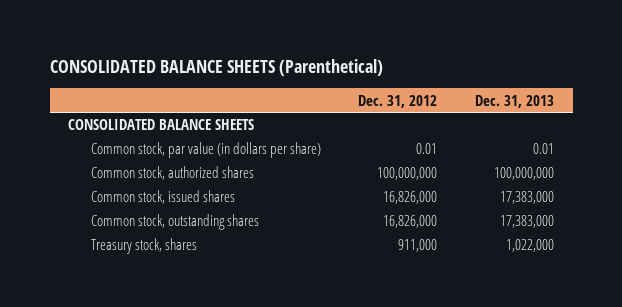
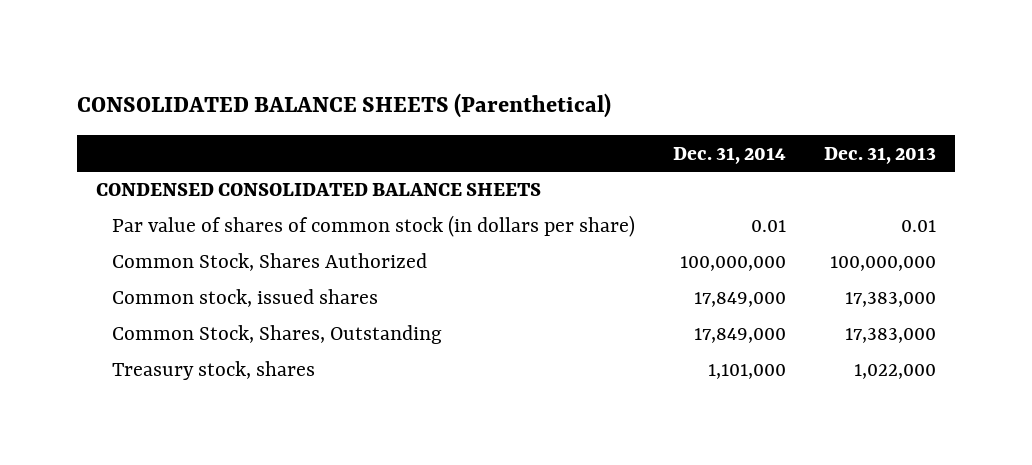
[358,94,438,108] Dec. 31, 2012 -> none
none -> [673,146,787,164] Dec. 31, 2014
[68,119,255,131] CONSOLIDATED BALANCE SHEETS -> [96,183,542,197] CONDENSED CONSOLIDATED BALANCE SHEETS
[90,142,321,159] Common stock, par value (in dollars per share) -> [112,215,636,238] Par value of shares of common stock (in dollars per share)
[90,166,254,181] Common stock, authorized shares -> [112,253,428,272] Common Stock, Shares Authorized
[90,214,259,231] Common stock, outstanding shares -> [112,325,443,345] Common Stock, Shares, Outstanding

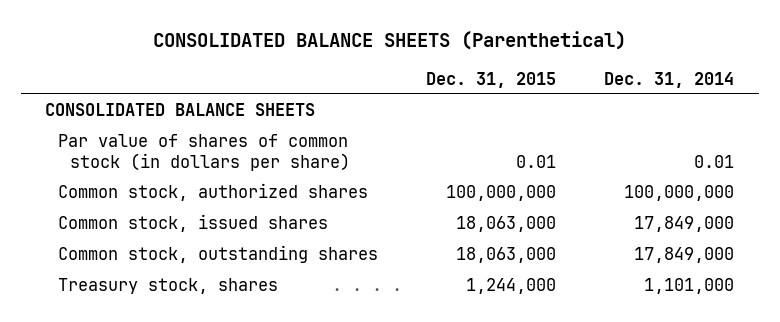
[823,146,936,164] Dec. 31, 2013 -> none
none -> [426,71,557,88] Dec. 31, 2015
[96,183,542,197] CONDENSED CONSOLIDATED BALANCE SHEETS -> [45,103,316,117] CONSOLIDATED BALANCE SHEETS
[112,253,428,272] Common Stock, Shares Authorized -> [57,183,368,202] Common stock, authorized shares
[112,325,443,345] Common Stock, Shares, Outstanding -> [57,245,378,264] Common stock, outstanding shares

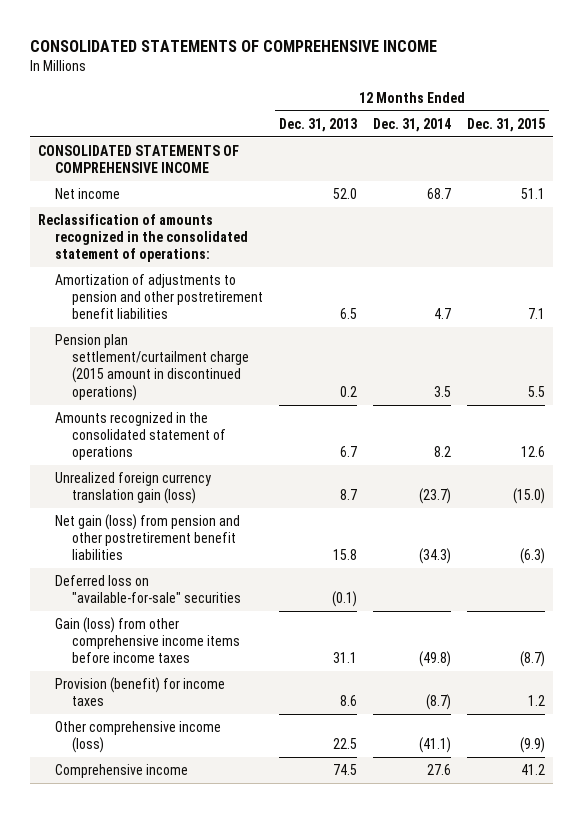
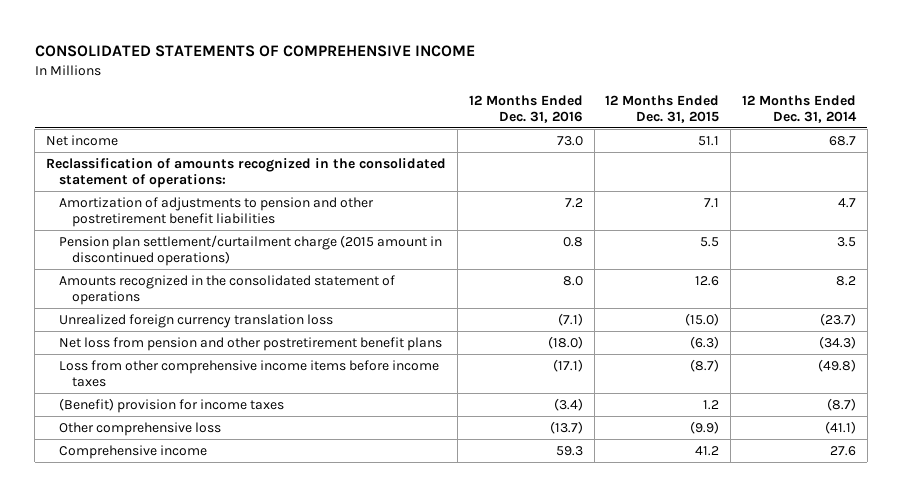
[278,117,357,132] Dec. 31, 2013 -> none
none -> [468,94,583,123] 12 Months Ended Dec. 31, 2016
[37,144,239,174] CONSOLIDATED STATEMENTS OF COMPREHENSIVE INCOME -> none
[54,574,241,604] Deferred loss on "available-for-sale" securities -> none
[54,471,211,505] Unrealized foreign currency translation gain (loss) -> [58,313,333,328] Unrealized foreign currency translation loss
[54,513,240,561] Net gain (loss) from pension and other postretirement benefit liabilities -> [58,336,442,351] Net loss from pension and other postretirement benefit plans
[54,616,240,664] Gain (loss) from other comprehensive income items before income taxes -> [58,359,439,387] Loss from other comprehensive income items before income taxes
[54,676,225,707] Provision (benefit) for income taxes -> [58,397,284,413] (Benefit) provision for income taxes
[54,720,221,754] Other comprehensive income (loss) -> [58,421,221,436] Other comprehensive loss

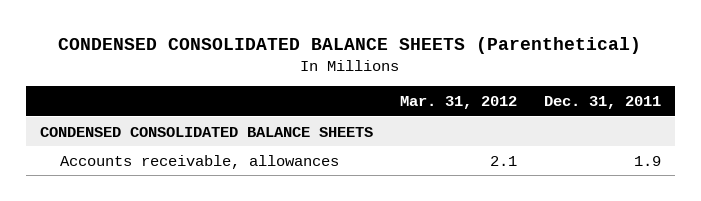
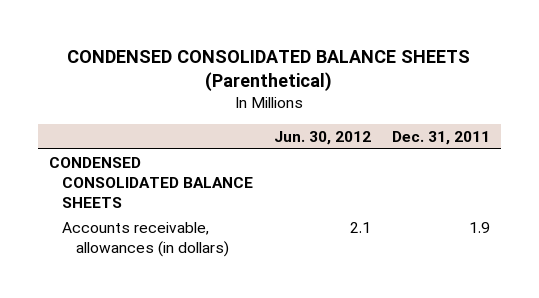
[399,96,517,110] Mar. 31, 2012 -> none
none -> [274,130,372,145] Jun. 30, 2012
[59,154,339,169] Accounts receivable, allowances -> [62,221,230,258] Accounts receivable, allowances (in dollars)

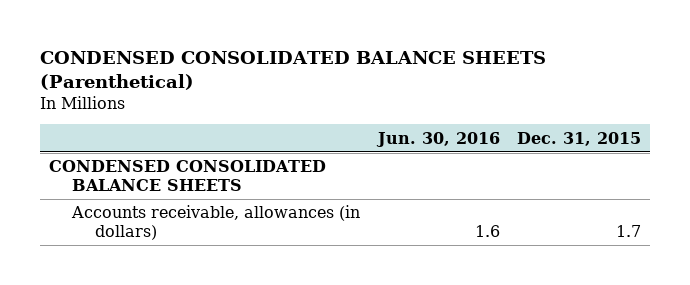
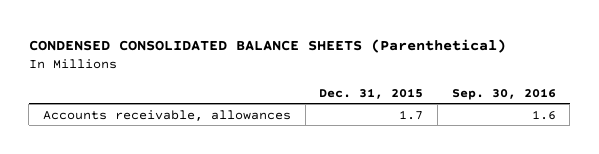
[375,131,500,147] Jun. 30, 2016 -> none
none -> [451,87,556,100] Sep. 30, 2016
[49,160,327,191] CONDENSED CONSOLIDATED BALANCE SHEETS -> none
[70,205,360,240] Accounts receivable, allowances (in dollars) -> [42,109,291,121] Accounts receivable, allowances

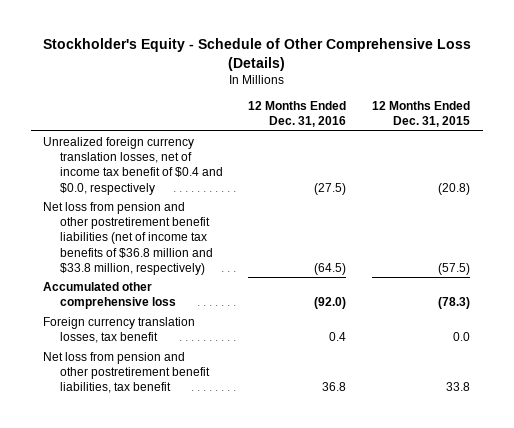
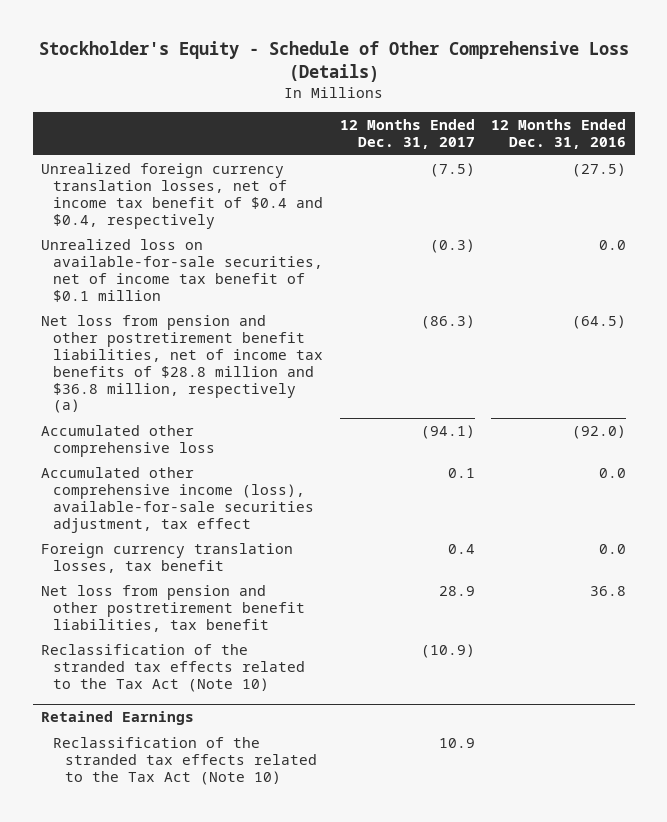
[372,100,471,128] 12 Months Ended Dec. 31, 2015 -> none
none -> [339,119,475,150] 12 Months Ended Dec. 31, 2017
[43,136,223,195] Unrealized foreign currency translation losses, net of income tax benefit of $0.4 and $0.0, respectively -> [41,163,324,229] Unrealized foreign currency translation losses, net of income tax benefit of $0.4 and $0.4, respectively
none -> [41,239,324,302] Unrealized loss on available-for-sale securities, net of income tax benefit of $0.1 million
[43,201,213,276] Net loss from pension and other postretirement benefit liabilities (net of income tax benefits of $36.8 million and $33.8 million, respectively) -> [41,315,324,414] Net loss from pension and other postretirement benefit liabilities, net of income tax benefits of $28.8 million and $36.8 million, respectively (a)
none -> [41,467,315,533] Accumulated other comprehensive income (loss), available-for-sale securities adjustment, tax effect
[329,332,347,342] 0.4 -> [599,544,627,555] 0.0
none -> [41,644,306,692] Reclassification of the stranded tax effects related to the Tax Act (Note 10)
none -> [41,711,195,726] Retained Earnings
none -> [53,737,318,785] Reclassification of the stranded tax effects related to the Tax Act (Note 10)

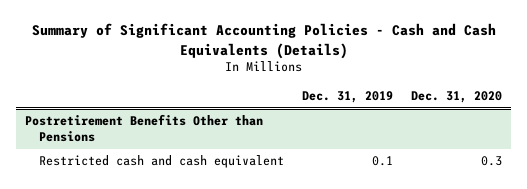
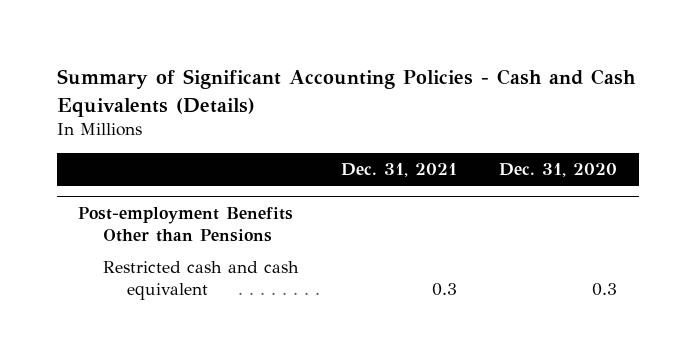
[302,91,394,104] Dec. 31, 2019 -> none
none -> [341,163,458,178] Dec. 31, 2021
[25,114,264,143] Postretirement Benefits Other than Pensions -> [78,207,294,242] Post-employment Benefits Other than Pensions

